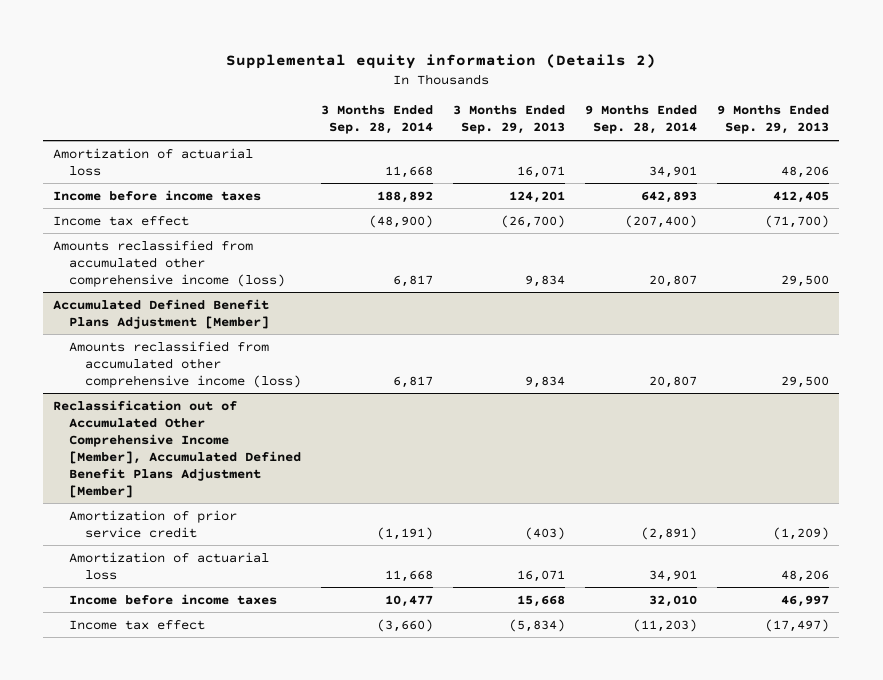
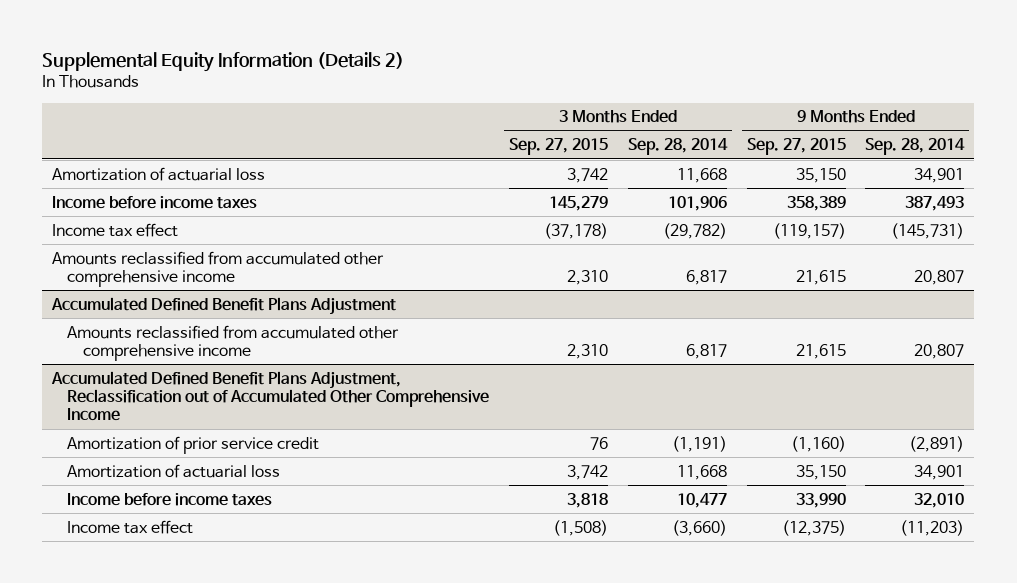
[226,53,657,69] Supplemental equity information (Details 2) -> [42,52,405,73] Supplemental Equity Information (Details 2)
[453,105,566,135] 3 Months Ended Sep. 29, 2013 -> none
[717,105,830,135] 9 Months Ended Sep. 29, 2013 -> none
none -> [509,138,609,156] Sep. 27, 2015
none -> [746,138,846,156] Sep. 27, 2015
[377,190,434,203] 188,892 -> [667,195,727,211] 101,906
[641,190,698,203] 642,893 -> [905,195,965,211] 387,493
[369,214,434,228] (48,900) -> [662,222,727,239] (29,782)
[625,214,698,228] (207,400) -> [891,222,965,239] (145,731)
[53,239,286,287] Amounts reclassified from accumulated other comprehensive income (loss) -> [52,250,385,287] Amounts reclassified from accumulated other comprehensive income
[53,298,270,329] Accumulated Defined Benefit Plans Adjustment [Member] -> [51,296,397,315] Accumulated Defined Benefit Plans Adjustment
[69,340,301,388] Amounts reclassified from accumulated other comprehensive income (loss) -> [67,324,400,361] Amounts reclassified from accumulated other comprehensive income
[53,399,302,498] Reclassification out of Accumulated Other Comprehensive Income [Member], Accumulated Defined Benefit Plans Adjustment [Member] -> [51,370,490,422] Accumulated Defined Benefit Plans Adjustment, Reclassification out of Accumulated Other Comprehensive Income

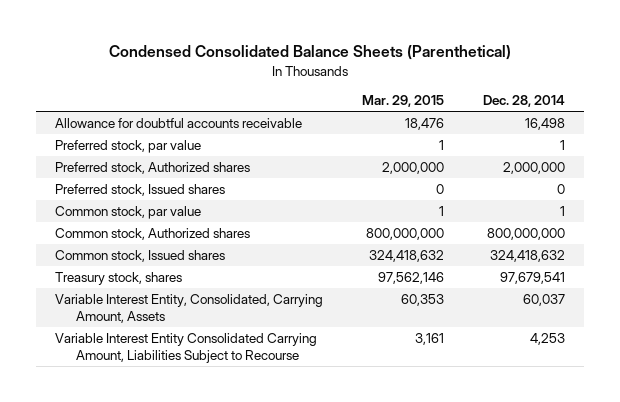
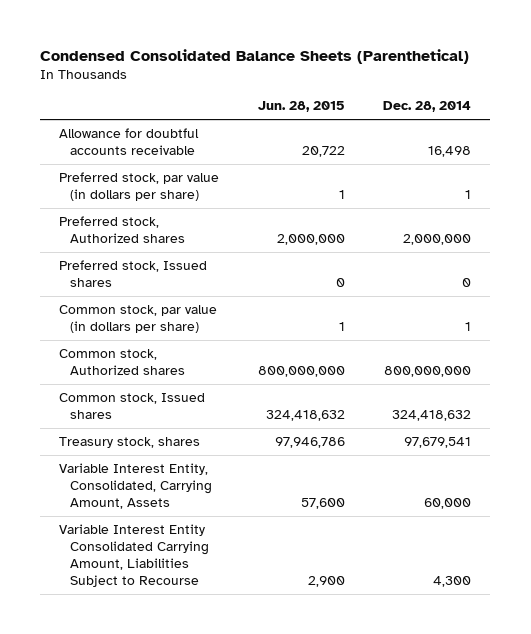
[362,95,445,108] Mar. 29, 2015 -> none
none -> [257,101,345,113] Jun. 28, 2015
[55,139,202,153] Preferred stock, par value -> [59,171,220,202] Preferred stock, par value (in dollars per share)
[55,205,202,219] Common stock, par value -> [59,304,218,334] Common stock, par value (in dollars per share)
[523,293,566,306] 60,037 -> [424,498,472,510] 60,000
[530,332,566,345] 4,253 -> [433,576,472,588] 4,300

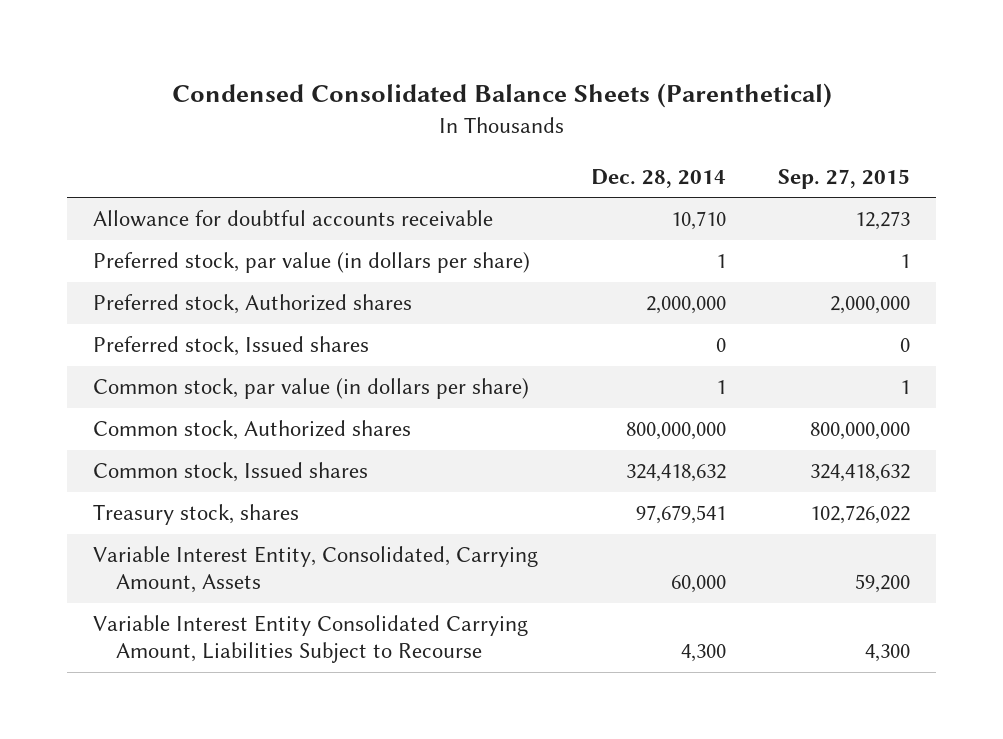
[257,101,345,113] Jun. 28, 2015 -> none
none -> [777,168,910,189] Sep. 27, 2015
[428,146,472,158] 16,498 -> [670,211,726,231] 10,710

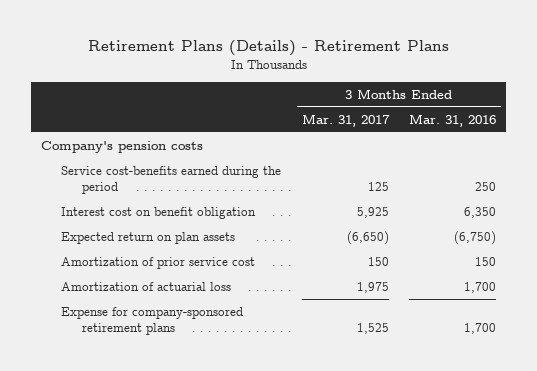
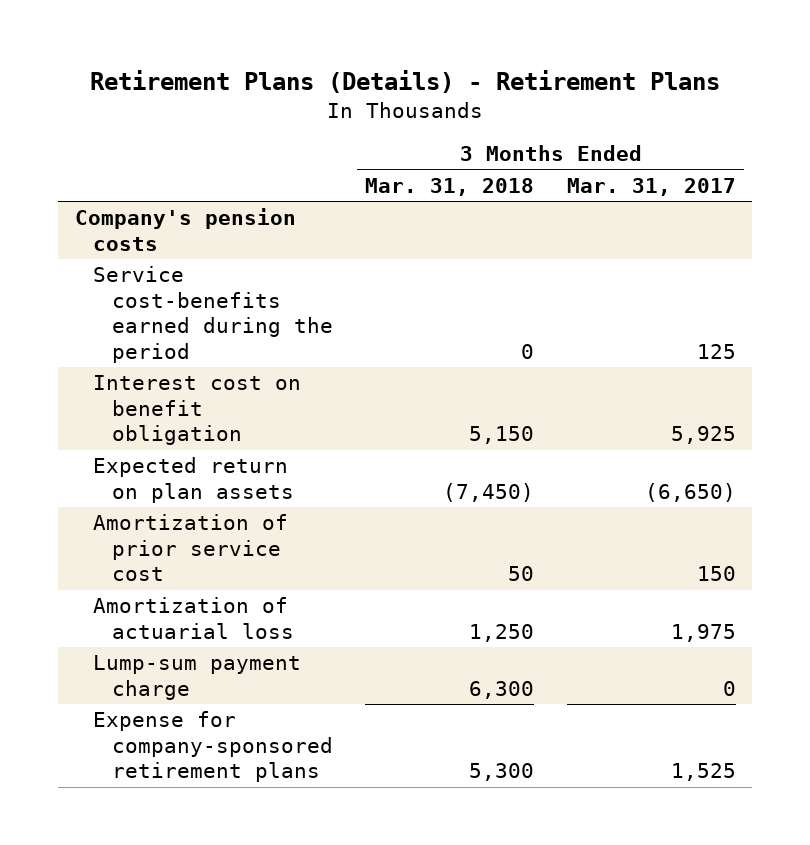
[408,113,496,127] Mar. 31, 2016 -> none
none -> [365,177,535,196] Mar. 31, 2018
none -> [93,655,302,700] Lump-sum payment charge

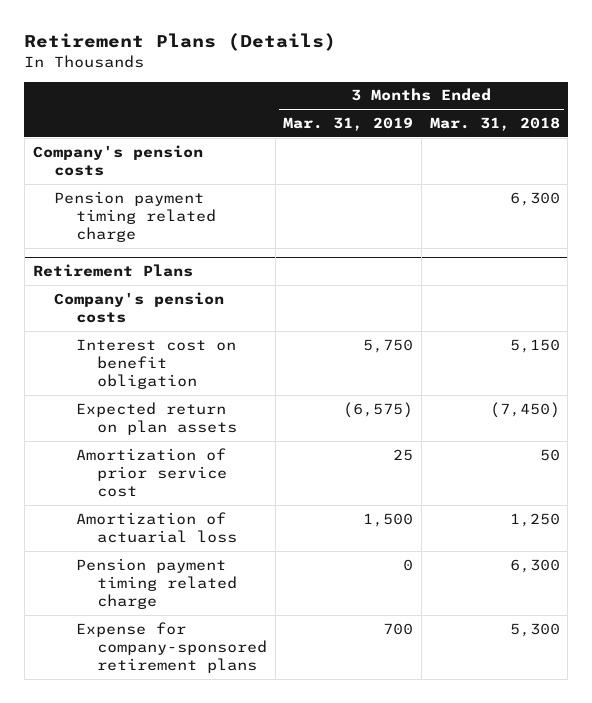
[90,70,721,94] Retirement Plans (Details) - Retirement Plans -> [24,33,337,52] Retirement Plans (Details)
[566,177,736,196] Mar. 31, 2017 -> none
none -> [283,117,414,132] Mar. 31, 2019
[93,266,333,363] Service cost-benefits earned during the period -> none
none -> [54,190,216,243] Pension payment timing related charge
none -> [32,263,193,277] Retirement Plans
none -> [54,291,225,324] Company's pension costs
[93,655,302,700] Lump-sum payment charge -> [75,557,238,610] Pension payment timing related charge

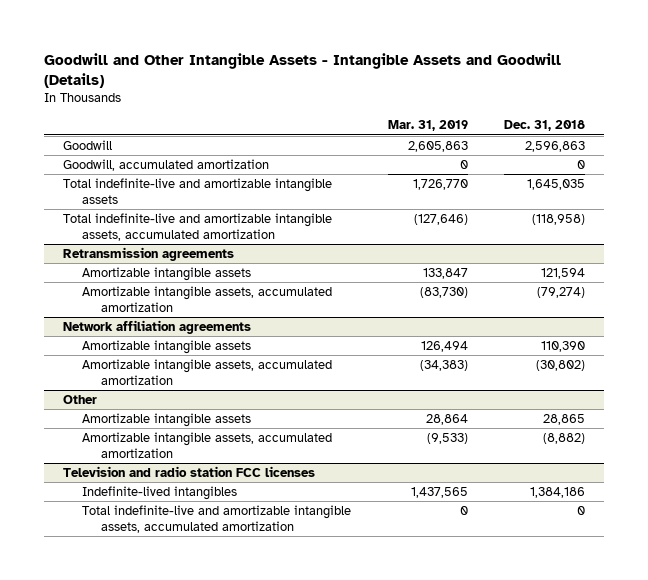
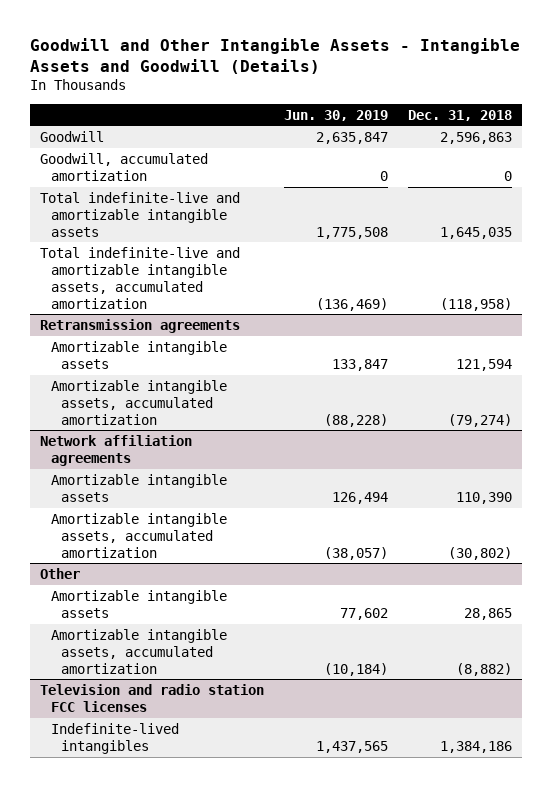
[387,120,468,132] Mar. 31, 2019 -> none
none -> [283,109,388,121] Jun. 30, 2019
[81,505,351,533] Total indefinite-live and amortizable intangible assets, accumulated amortization -> none

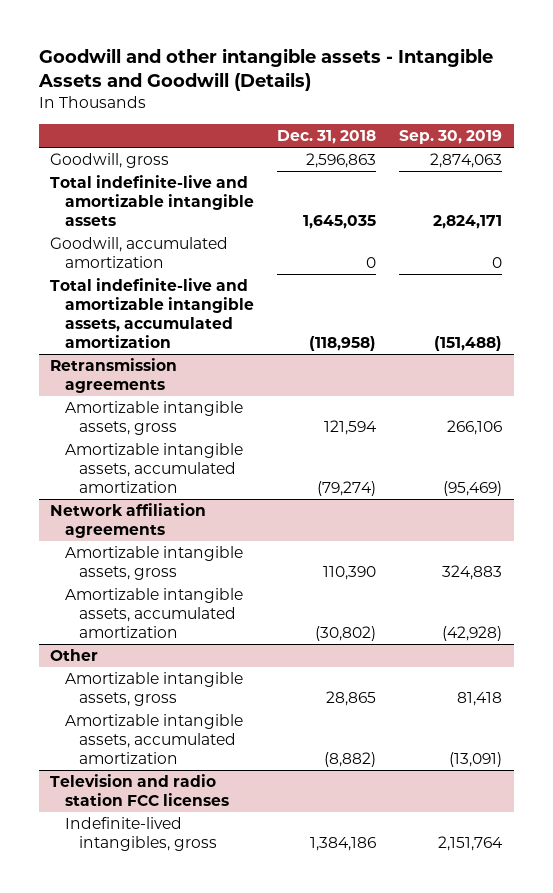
[29,37,520,74] Goodwill and Other Intangible Assets - Intangible Assets and Goodwill (Details) -> [37,47,493,92] Goodwill and other intangible assets - Intangible Assets and Goodwill (Details)
[283,109,388,121] Jun. 30, 2019 -> none
none -> [399,129,503,144] Sep. 30, 2019
[39,130,104,142] Goodwill -> [50,153,170,169] Goodwill, gross
[39,152,208,181] Goodwill, accumulated amortization -> [50,237,229,268] Goodwill, accumulated amortization
[50,340,227,369] Amortizable intangible assets -> [64,401,243,435] Amortizable intangible assets, gross
[50,473,227,502] Amortizable intangible assets -> [64,546,243,580] Amortizable intangible assets, gross
[50,589,227,618] Amortizable intangible assets -> [64,672,243,706] Amortizable intangible assets, gross
[50,722,179,754] Indefinite-lived intangibles -> [64,817,218,851] Indefinite-lived intangibles, gross

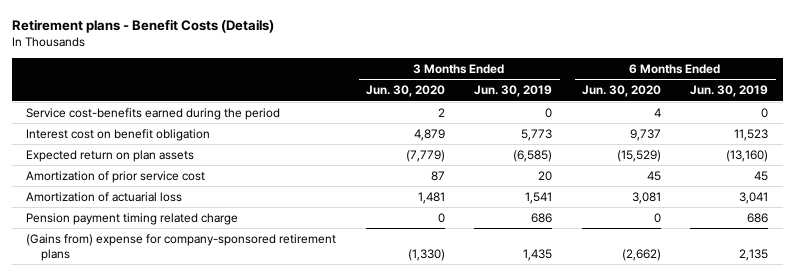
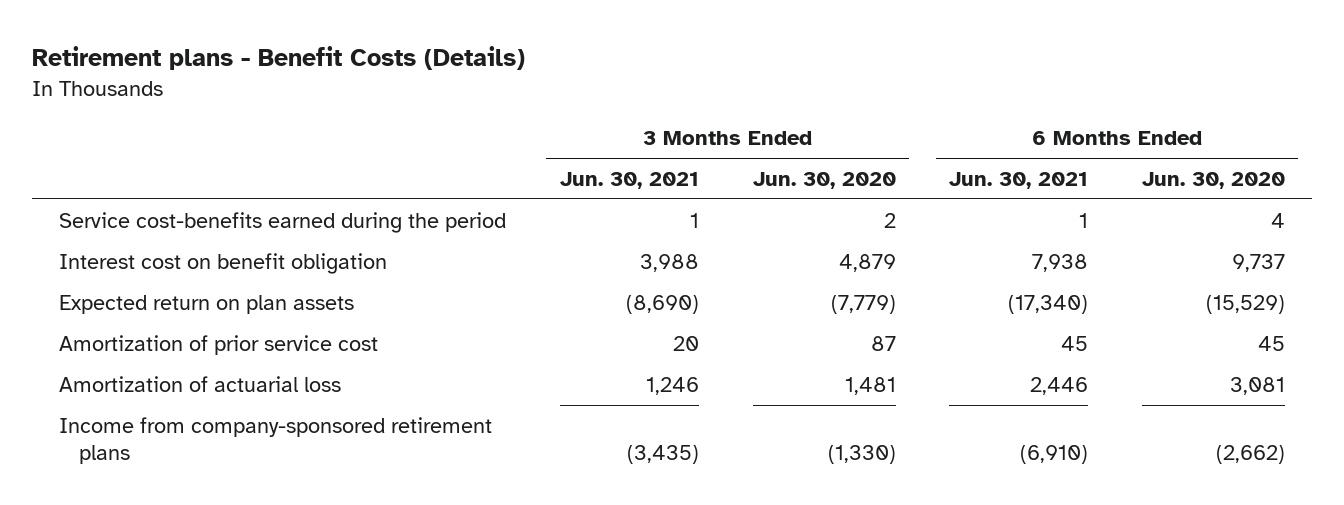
[474,85,553,98] Jun. 30, 2019 -> none
[690,85,769,98] Jun. 30, 2019 -> none
none -> [559,171,699,189] Jun. 30, 2021
none -> [949,171,1089,189] Jun. 30, 2021
[26,212,239,225] Pension payment timing related charge -> none
[26,233,337,261] (Gains from) expense for company-sponsored retirement plans -> [59,416,493,465] Income from company-sponsored retirement plans

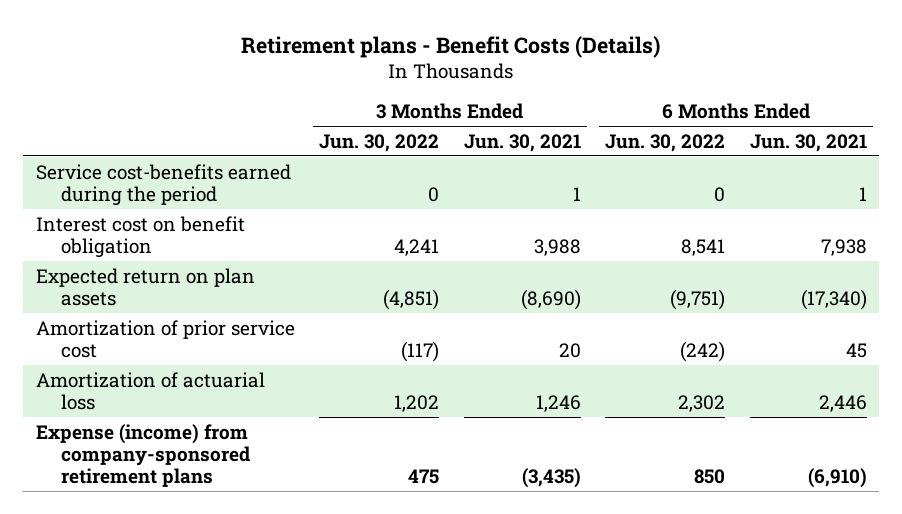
[752,171,896,189] Jun. 30, 2020 -> none
[1141,171,1285,189] Jun. 30, 2020 -> none
none -> [319,133,440,152] Jun. 30, 2022
none -> [605,133,726,152] Jun. 30, 2022
[59,416,493,465] Income from company-sponsored retirement plans -> [35,423,251,488] Expense (income) from company-sponsored retirement plans

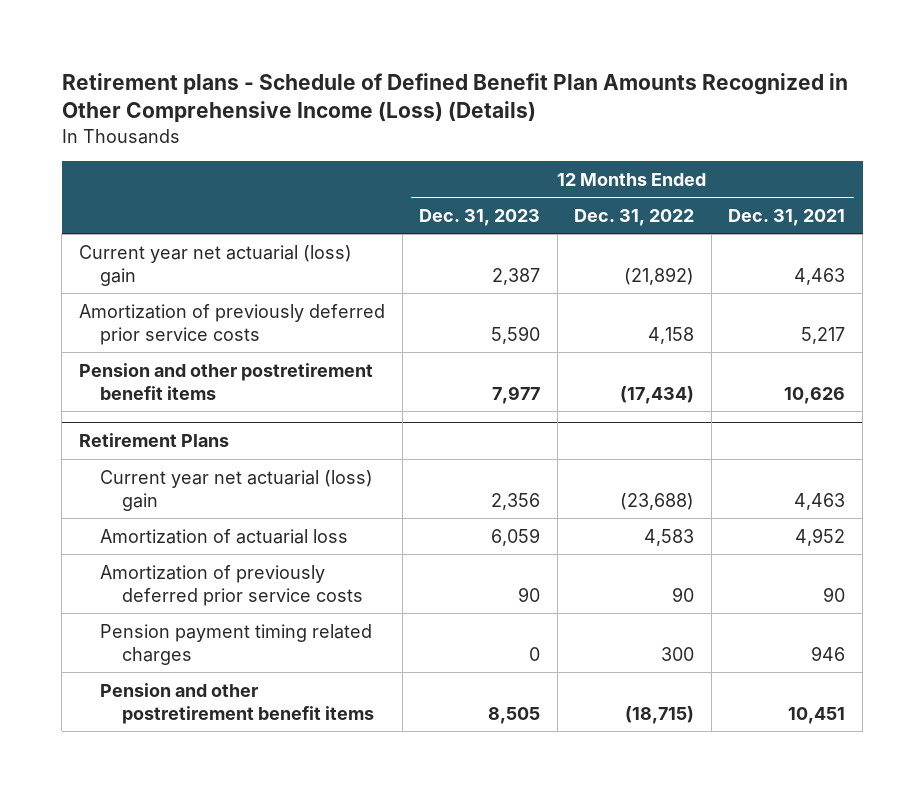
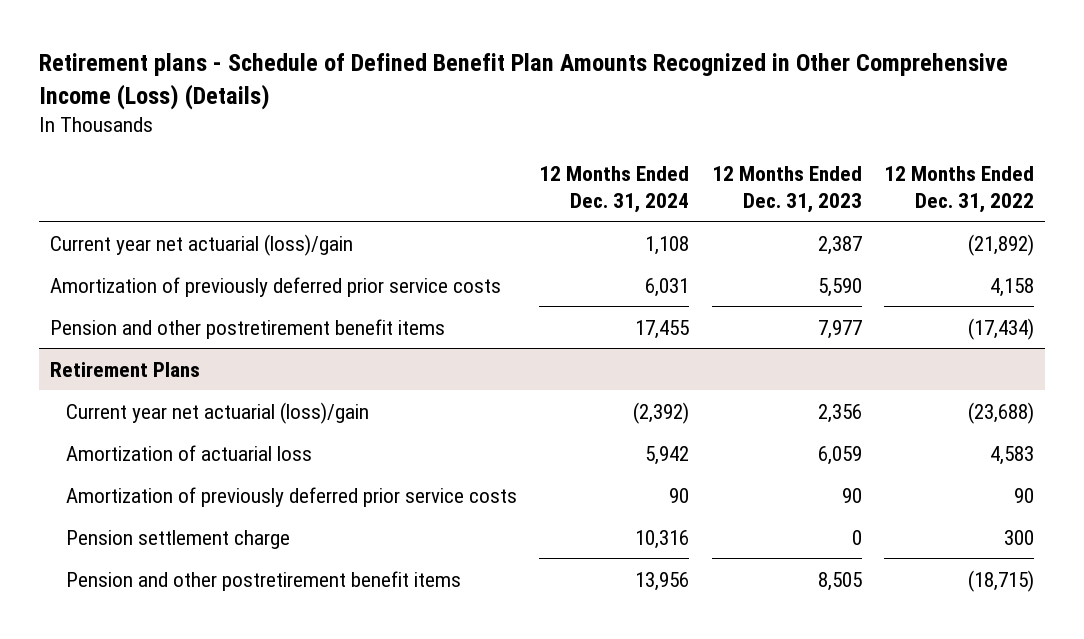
[728,208,846,226] Dec. 31, 2021 -> none
none -> [539,166,690,213] 12 Months Ended Dec. 31, 2024
[78,244,352,286] Current year net actuarial (loss) gain -> [50,233,354,256] Current year net actuarial (loss)/gain
[100,469,374,511] Current year net actuarial (loss) gain -> [66,401,370,424] Current year net actuarial (loss)/gain
[100,623,373,665] Pension payment timing related charges -> none
none -> [66,529,291,549] Pension settlement charge

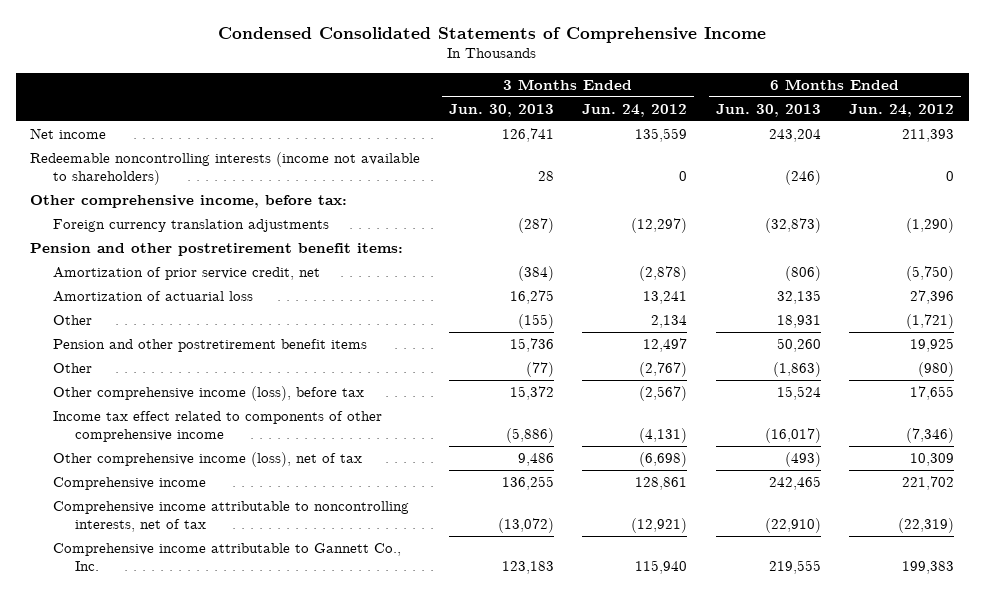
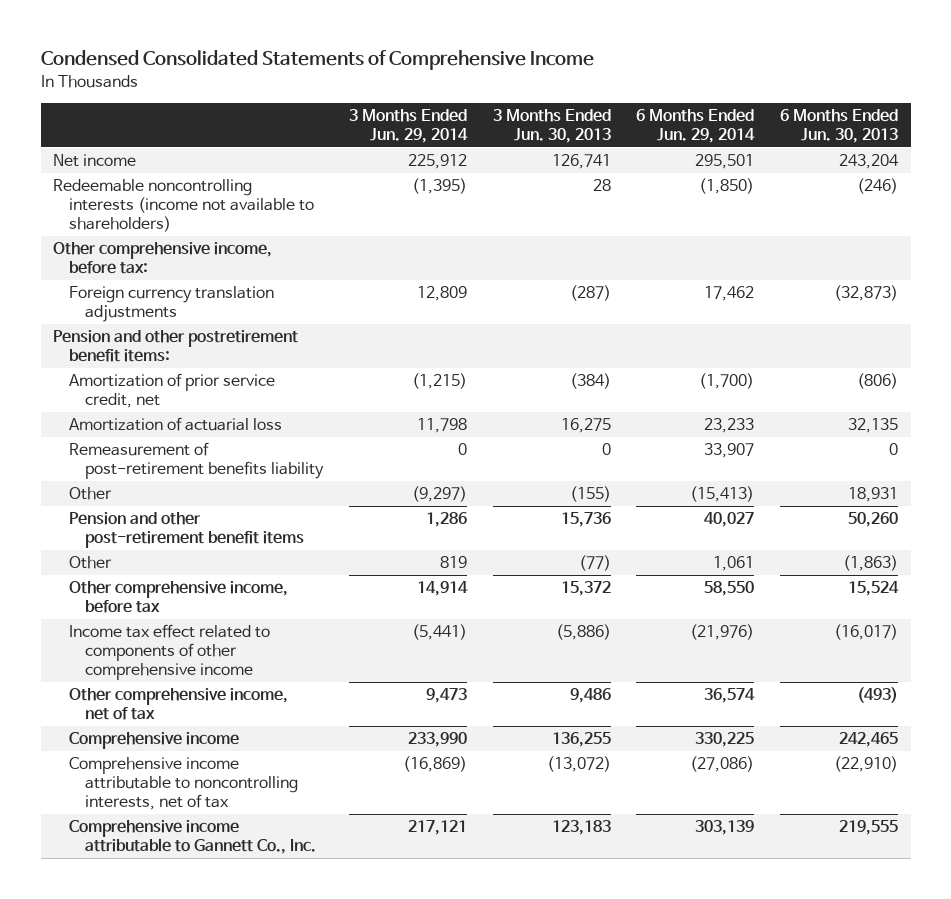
[582,103,688,117] Jun. 24, 2012 -> none
[849,103,955,117] Jun. 24, 2012 -> none
none -> [348,109,468,144] 3 Months Ended Jun. 29, 2014
none -> [636,109,756,144] 6 Months Ended Jun. 29, 2014
none -> [69,442,325,480] Remeasurement of post-retirement benefits liability
[52,338,367,352] Pension and other postretirement benefit items -> [69,512,305,549] Pension and other post-retirement benefit items
[52,385,364,401] Other comprehensive income (loss), before tax -> [69,581,289,614] Other comprehensive income, before tax
[52,451,362,467] Other comprehensive income (loss), net of tax -> [69,688,289,721] Other comprehensive income, net of tax

